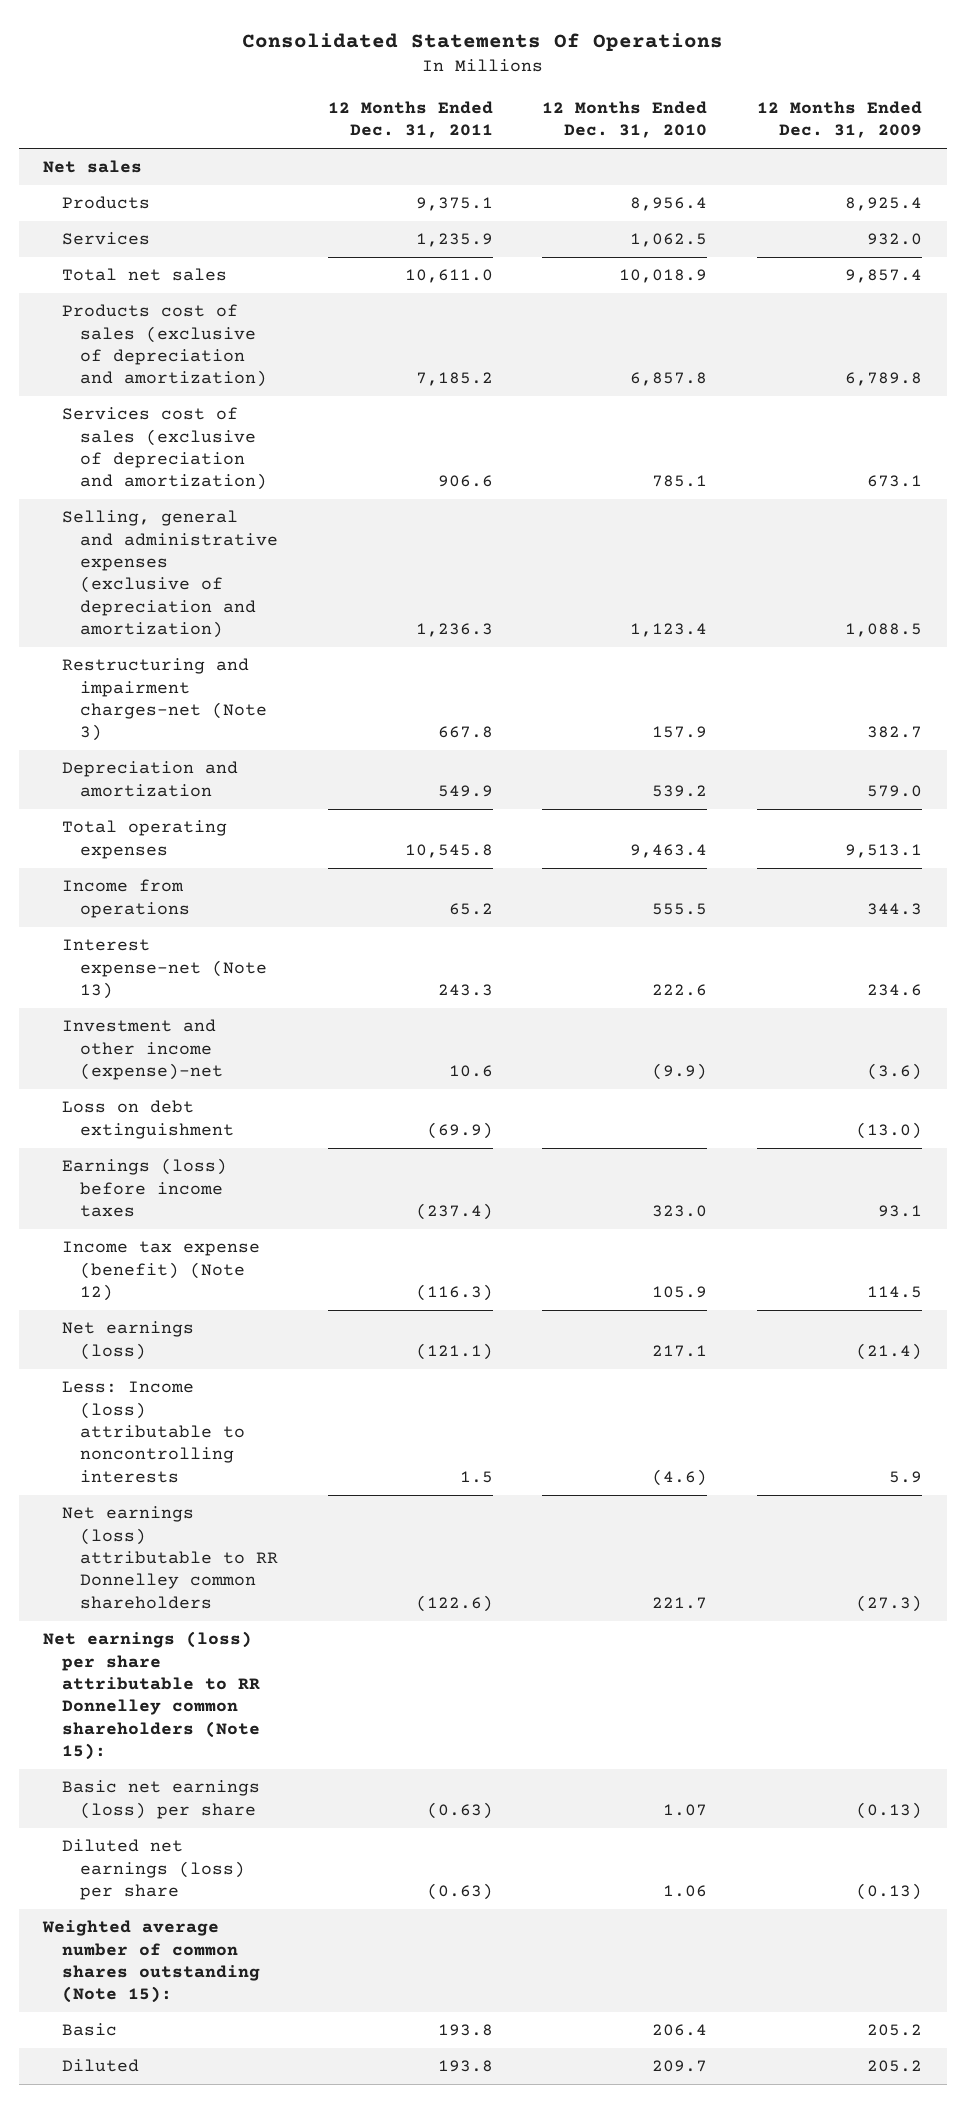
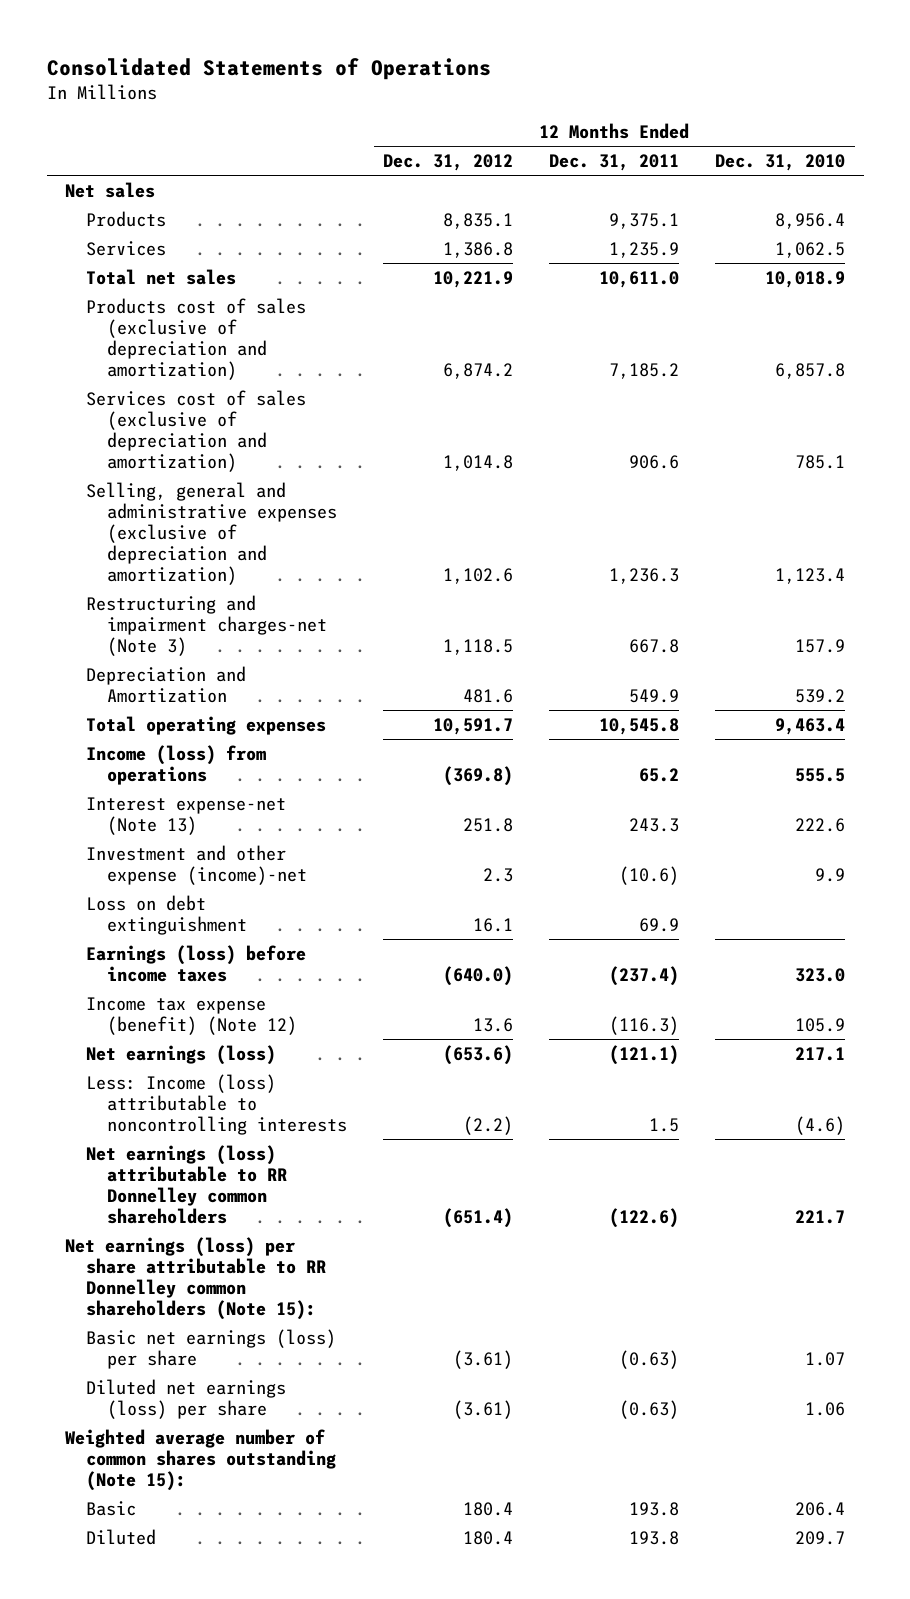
[241,32,723,51] Consolidated Statements Of Operations -> [46,57,491,80] Consolidated Statements of Operations
[756,100,922,139] 12 Months Ended Dec. 31, 2009 -> none
none -> [383,154,514,172] Dec. 31, 2012
[61,761,238,797] Depreciation and amortization -> [85,665,246,703] Depreciation and Amortization
[61,879,191,918] Income from operations -> [85,744,266,785] Income (loss) from operations
[61,1019,224,1081] Investment and other income (expense)-net -> [85,844,307,885] Investment and other expense (income)-net
[448,1065,493,1078] 10.6 -> [619,865,680,885] (10.6)
[652,1063,708,1081] (9.9) -> [815,867,846,882] 9.9
[426,1121,493,1139] (69.9) -> [639,917,680,932] 69.9

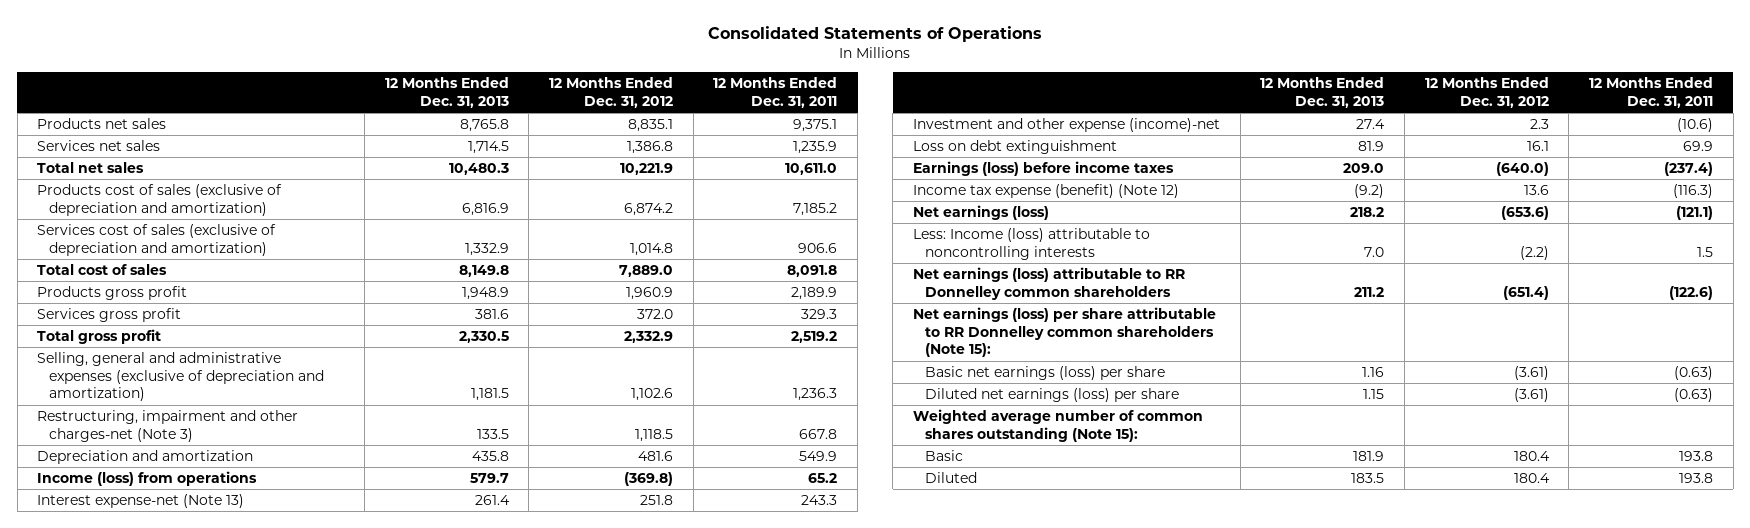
[715,154,846,172] Dec. 31, 2010 -> none
none -> [384,77,509,108] 12 Months Ended Dec. 31, 2013
[64,181,155,198] Net sales -> none
[85,210,166,227] Products -> [37,118,167,130] Products net sales
[85,240,166,256] Services -> [37,140,161,152] Services net sales
none -> [37,264,168,276] Total cost of sales
none -> [37,286,188,301] Products gross profit
none -> [37,308,182,323] Services gross profit
none -> [37,329,162,345] Total gross profit
[85,715,326,735] Total operating expenses -> none
[85,594,327,657] Restructuring and impairment charges-net (Note 3) -> [37,410,299,442] Restructuring, impairment and other charges-net (Note 3)
[85,665,246,703] Depreciation and Amortization -> [37,450,254,465] Depreciation and amortization

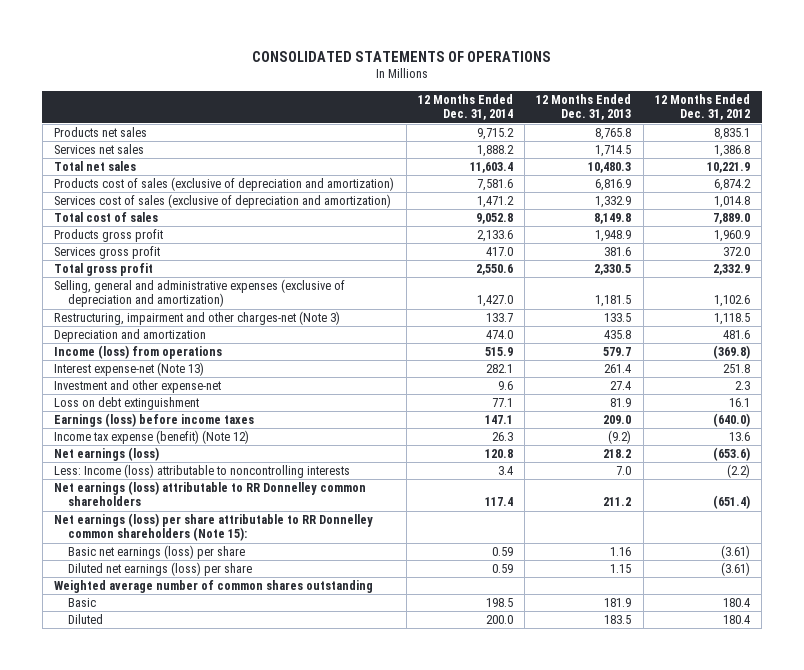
[708,26,1043,43] Consolidated Statements of Operations -> [252,50,552,62] CONSOLIDATED STATEMENTS OF OPERATIONS
[713,77,838,108] 12 Months Ended Dec. 31, 2011 -> none
none -> [417,94,513,121] 12 Months Ended Dec. 31, 2014
[912,118,1220,133] Investment and other expense (income)-net -> [54,380,222,394] Investment and other expense-net
[912,409,1203,442] Weighted average number of common shares outstanding (Note 15): -> [54,580,374,594] Weighted average number of common shares outstanding

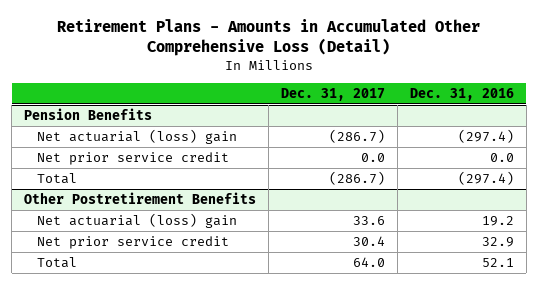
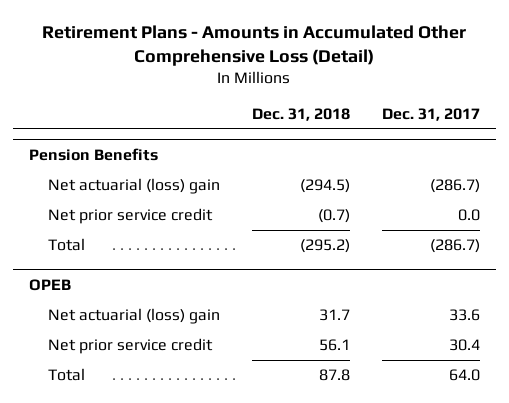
[409,87,514,101] Dec. 31, 2016 -> none
none -> [252,108,351,122] Dec. 31, 2018
[24,192,257,205] Other Postretirement Benefits -> [28,278,71,291] OPEB

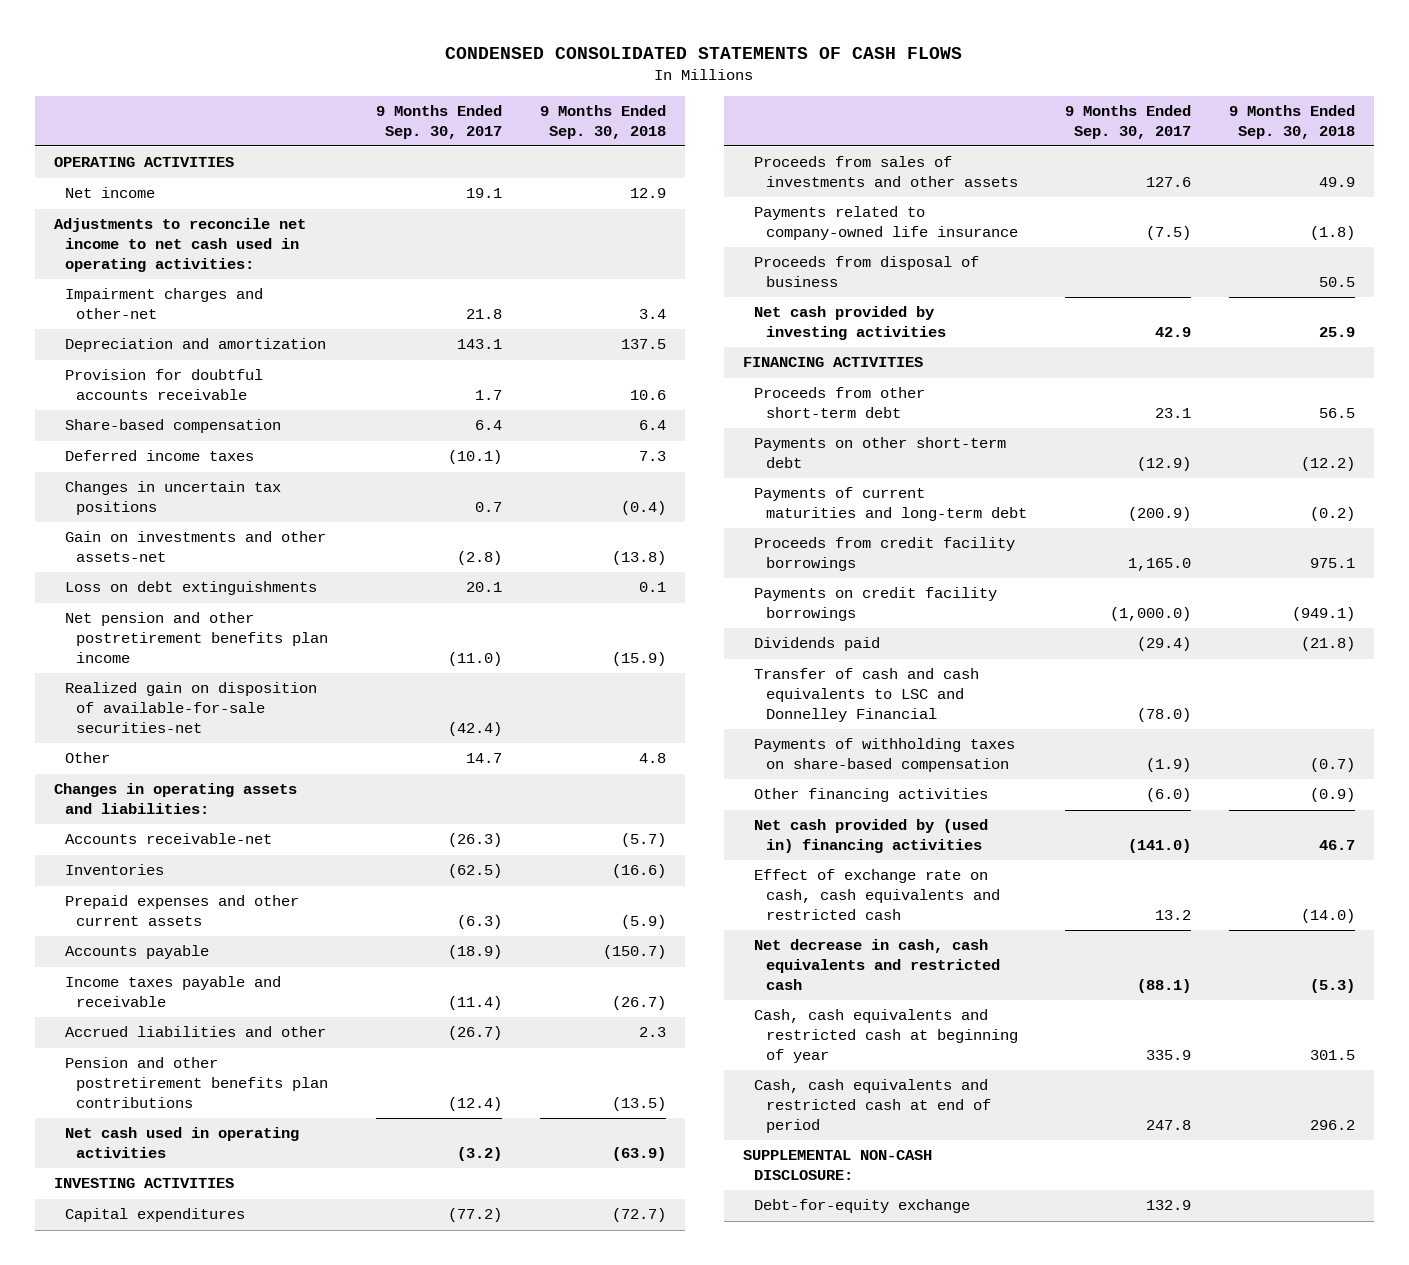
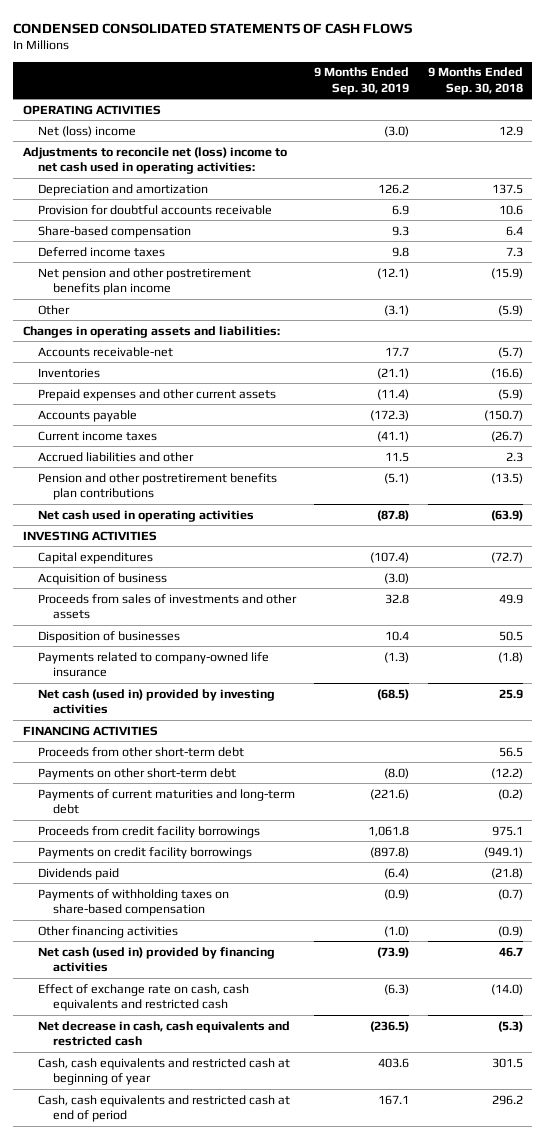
[375,105,502,139] 9 Months Ended Sep. 30, 2017 -> none
none -> [314,67,410,95] 9 Months Ended Sep. 30, 2019
[65,288,264,320] Impairment charges and other-net -> none
[65,187,156,199] Net income -> [37,125,136,137] Net (loss) income
[53,218,306,272] Adjustments to reconcile net income to net cash used in operating activities: -> [22,146,287,175] Adjustments to reconcile net (loss) income to net cash used in operating activities:
[65,481,282,516] Changes in uncertain tax positions -> none
[65,531,327,563] Gain on investments and other assets-net -> none
[65,581,318,596] Loss on debt extinguishments -> none
[65,682,318,733] Realized gain on disposition of available-for-sale securities-net -> none
[638,753,666,764] 4.8 -> [497,304,523,316] (5.9)
[65,976,282,1008] Income taxes payable and receivable -> [37,430,157,441] Current income taxes
none -> [37,572,167,585] Acquisition of business
none -> [37,630,180,643] Disposition of businesses
[754,256,980,288] Proceeds from disposal of business -> none
[754,306,946,341] Net cash provided by investing activities -> [37,688,275,715] Net cash (used in) provided by investing activities
[754,668,980,722] Transfer of cash and cash equivalents to LSC and Donnelley Financial -> none
[754,819,989,854] Net cash provided by (used in) financing activities -> [37,946,275,973] Net cash (used in) provided by financing activities
[742,1150,932,1181] SUPPLEMENTAL NON-CASH DISCLOSURE: -> none
[754,1199,971,1214] Debt-for-equity exchange -> none

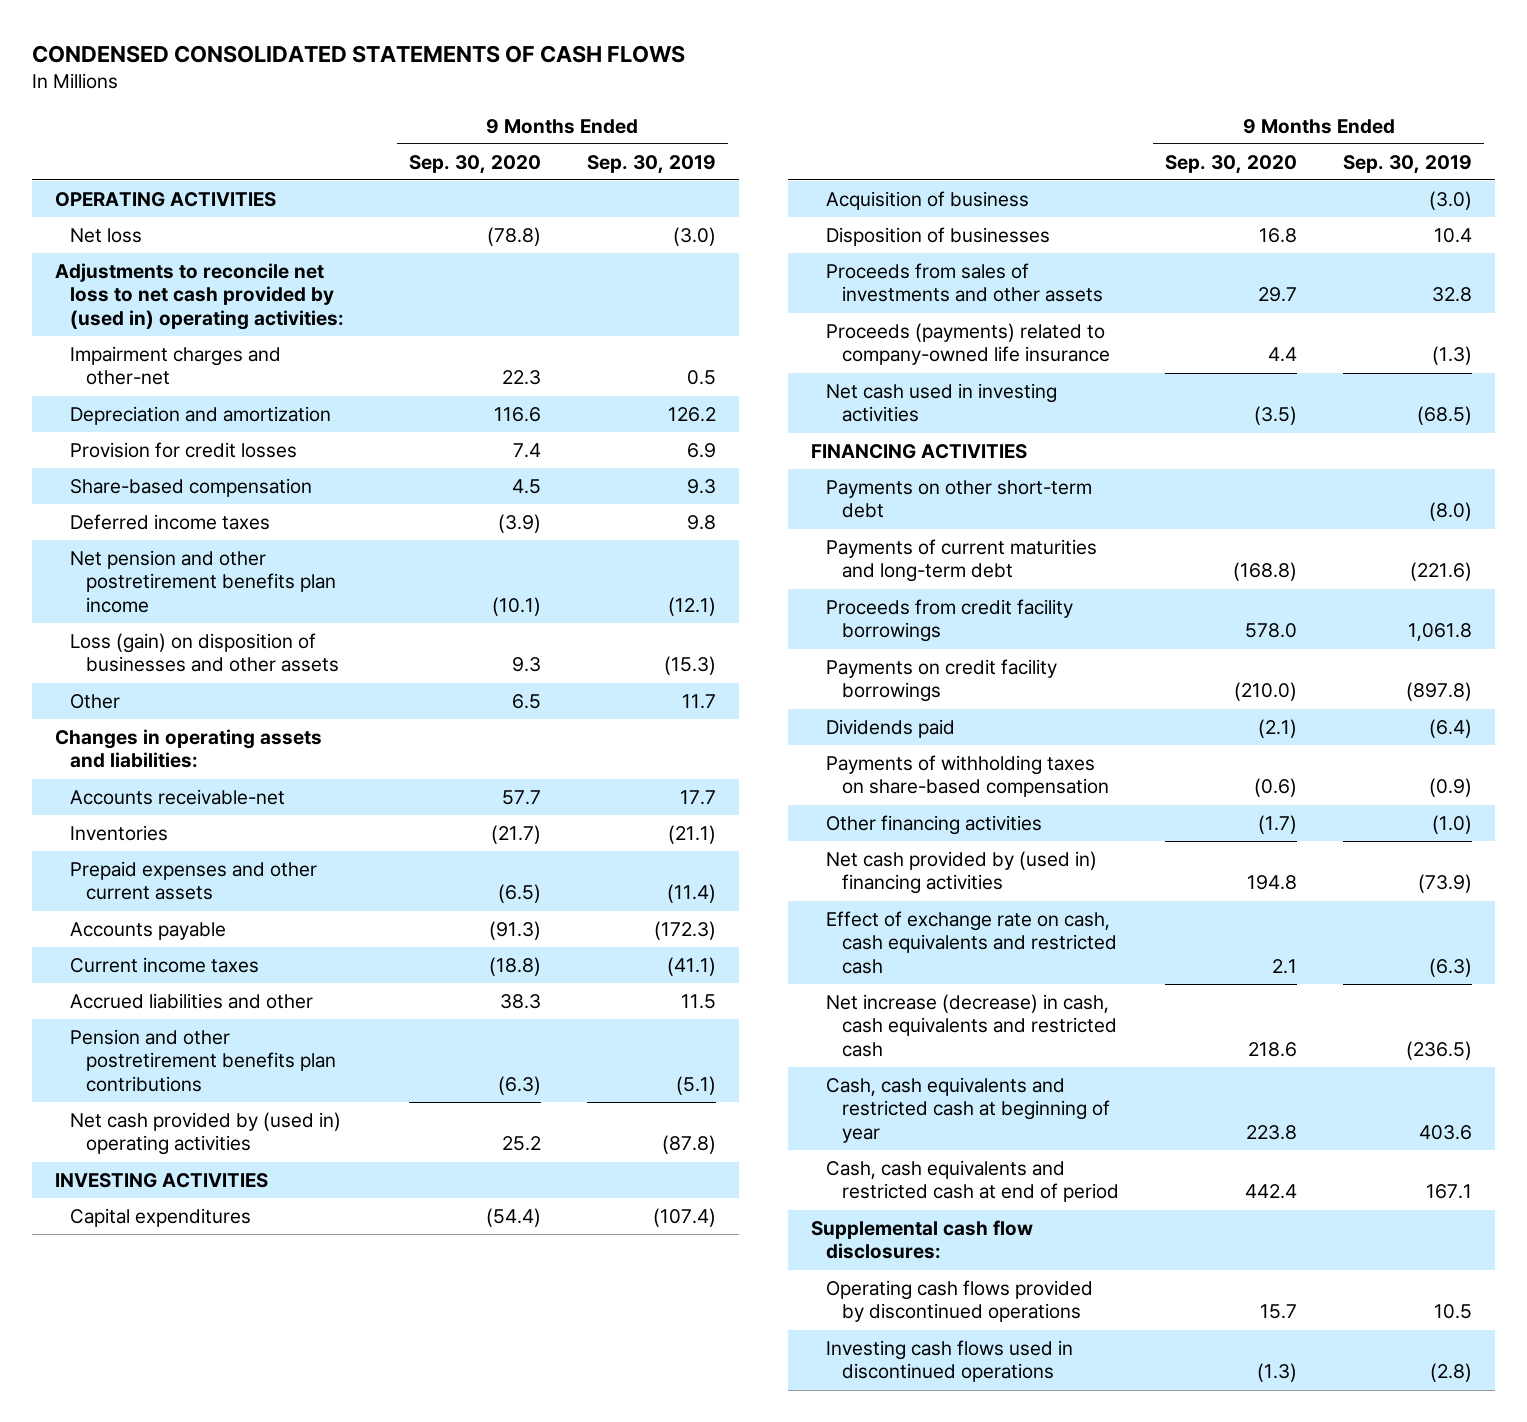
[427,67,523,95] 9 Months Ended Sep. 30, 2018 -> none
none -> [408,154,541,174] Sep. 30, 2020
[37,125,136,137] Net (loss) income -> [70,227,143,243] Net loss
[22,146,287,175] Adjustments to reconcile net (loss) income to net cash used in operating activities: -> [54,262,345,331] Adjustments to reconcile net loss to net cash provided by (used in) operating activities:
none -> [70,345,282,386] Impairment charges and other-net
[37,204,272,215] Provision for doubtful accounts receivable -> [70,441,298,458] Provision for credit losses
none -> [70,632,339,673] Loss (gain) on disposition of businesses and other assets
[384,304,410,316] (3.1) -> [682,693,717,709] 11.7
[37,509,254,522] Net cash used in operating activities -> [70,1111,342,1156] Net cash provided by (used in) operating activities
[37,593,297,620] Proceeds from sales of investments and other assets -> [826,262,1103,303] Proceeds from sales of investments and other assets
[37,651,269,678] Payments related to company-owned life insurance -> [826,322,1110,366] Proceeds (payments) related to company-owned life insurance
[37,688,275,715] Net cash (used in) provided by investing activities -> [826,382,1058,423] Net cash used in investing activities
[37,746,244,757] Proceeds from other short-term debt -> none
[37,946,275,973] Net cash (used in) provided by financing activities -> [826,850,1098,895] Net cash provided by (used in) financing activities
[37,1020,290,1047] Net decrease in cash, cash equivalents and restricted cash -> [826,993,1117,1058] Net increase (decrease) in cash, cash equivalents and restricted cash
none -> [811,1219,1034,1260] Supplemental cash flow disclosures:
none -> [826,1279,1094,1323] Operating cash flows provided by discontinued operations
none -> [826,1339,1074,1383] Investing cash flows used in discontinued operations

